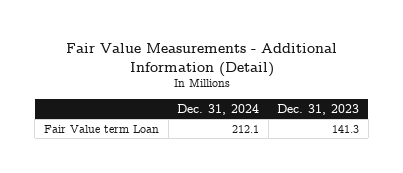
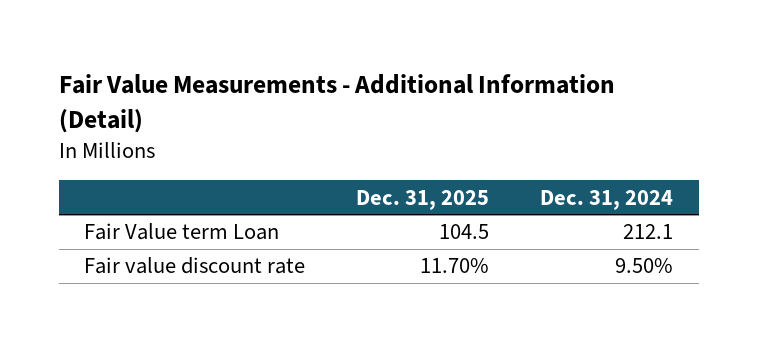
[277,103,360,115] Dec. 31, 2023 -> none
none -> [356,189,490,210] Dec. 31, 2025
none -> [84,257,306,275] Fair value discount rate

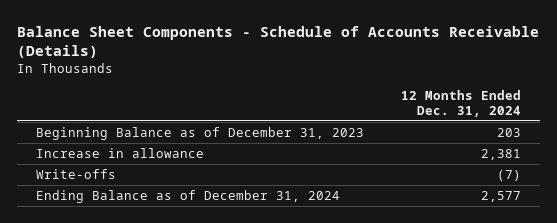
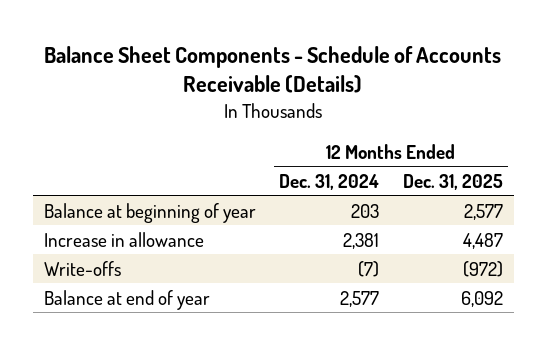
none -> [402,173,503,190] Dec. 31, 2025
[35,127,364,141] Beginning Balance as of December 31, 2023 -> [44,202,257,223] Balance at beginning of year
[35,190,340,204] Ending Balance as of December 31, 2024 -> [44,289,211,310] Balance at end of year

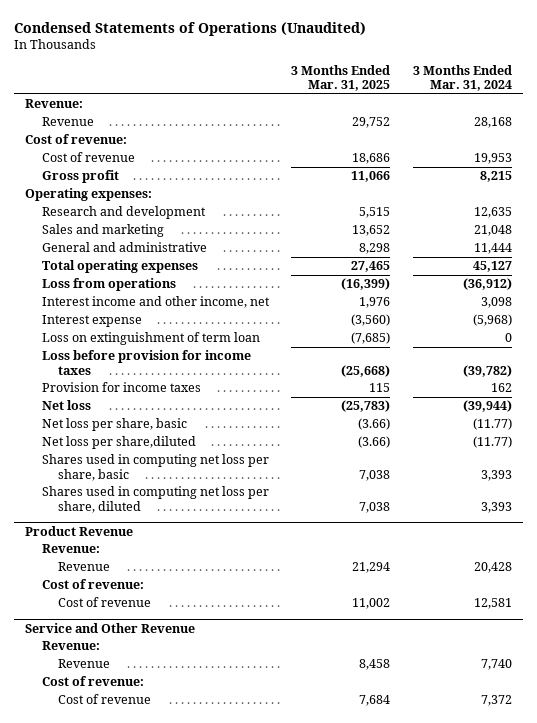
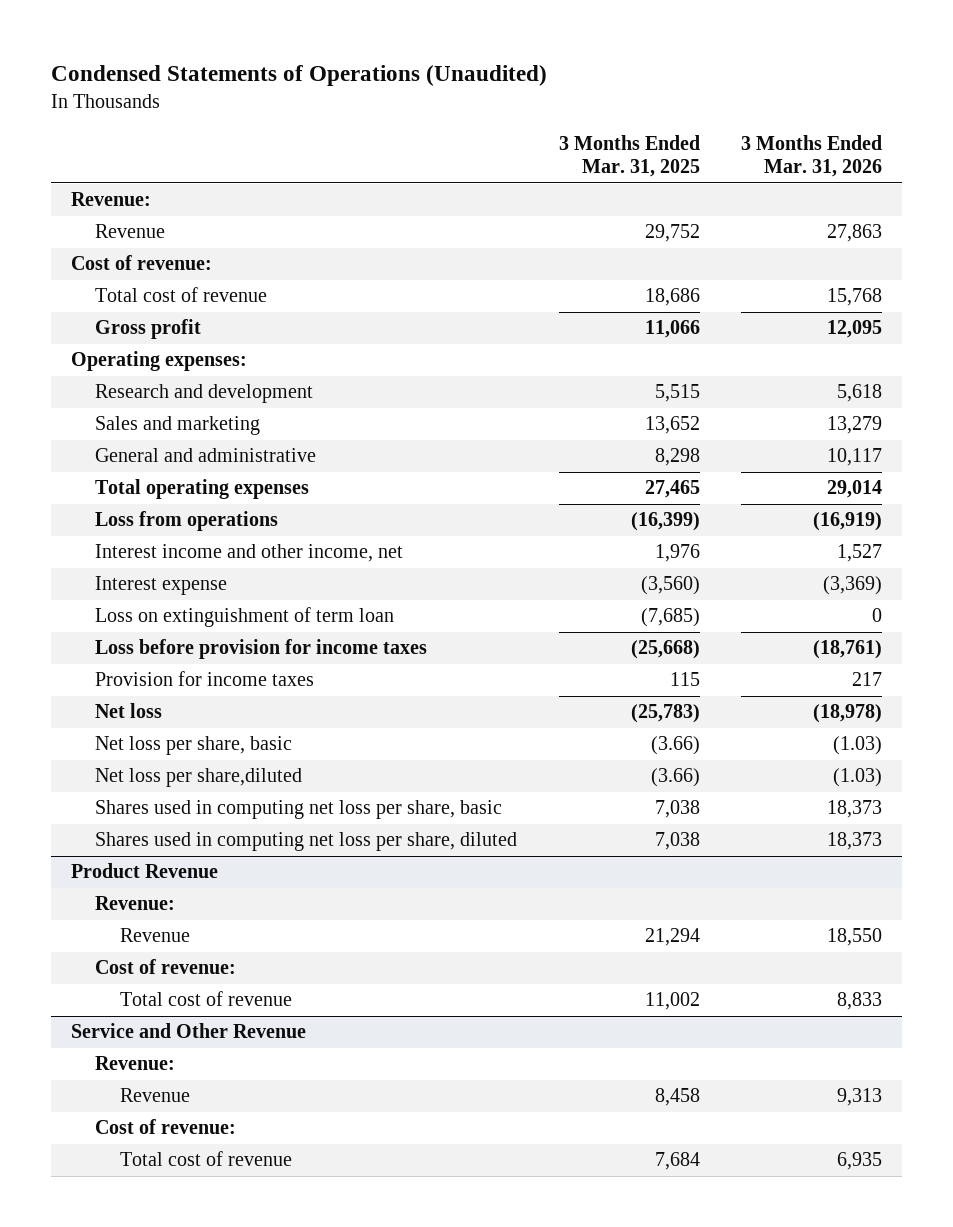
[412,64,512,92] 3 Months Ended Mar. 31, 2024 -> none
none -> [740,135,882,178] 3 Months Ended Mar. 31, 2026
[41,152,135,163] Cost of revenue -> [95,287,268,303] Total cost of revenue
[58,597,152,608] Cost of revenue -> [119,991,292,1007] Total cost of revenue
[58,694,152,705] Cost of revenue -> [119,1151,292,1167] Total cost of revenue

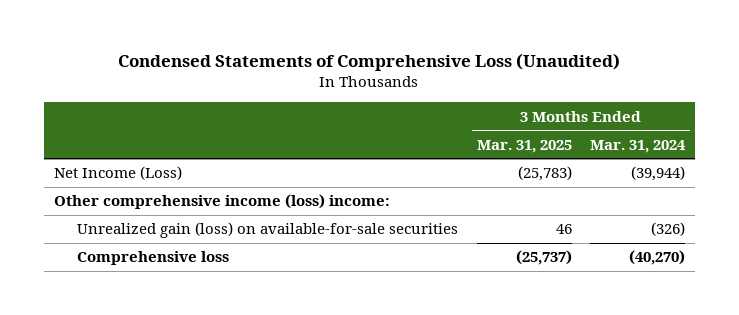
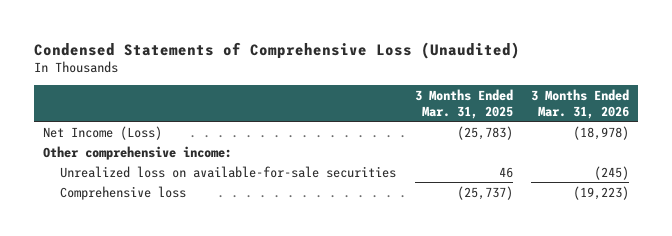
[590,139,687,153] Mar. 31, 2024 -> none
none -> [531,88,630,119] 3 Months Ended Mar. 31, 2026
[53,194,390,210] Other comprehensive income (loss) income: -> [43,145,233,160] Other comprehensive income:
[77,222,459,239] Unrealized gain (loss) on available-for-sale securities -> [60,165,397,178] Unrealized loss on available-for-sale securities

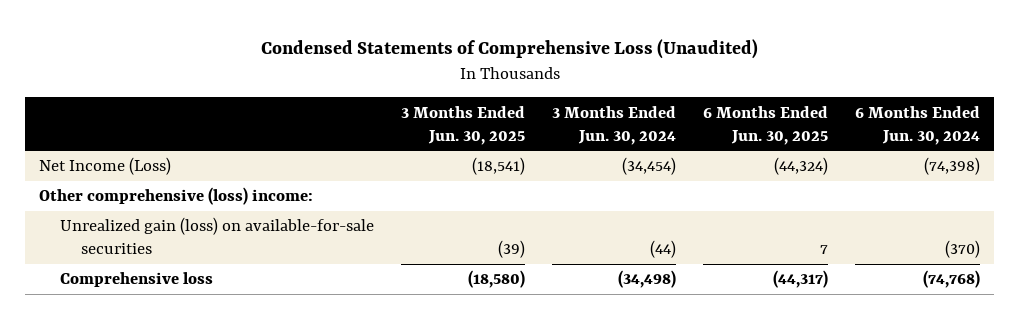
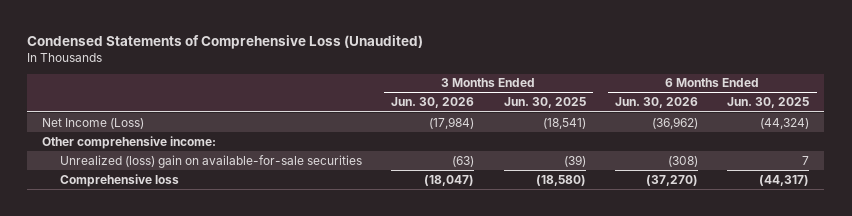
[551,105,676,145] 3 Months Ended Jun. 30, 2024 -> none
[855,105,981,145] 6 Months Ended Jun. 30, 2024 -> none
none -> [391,97,475,109] Jun. 30, 2026
none -> [615,97,699,109] Jun. 30, 2026
[38,187,313,206] Other comprehensive (loss) income: -> [42,135,217,149] Other comprehensive income:
[59,217,374,255] Unrealized gain (loss) on available-for-sale securities -> [59,154,362,168] Unrealized (loss) gain on available-for-sale securities

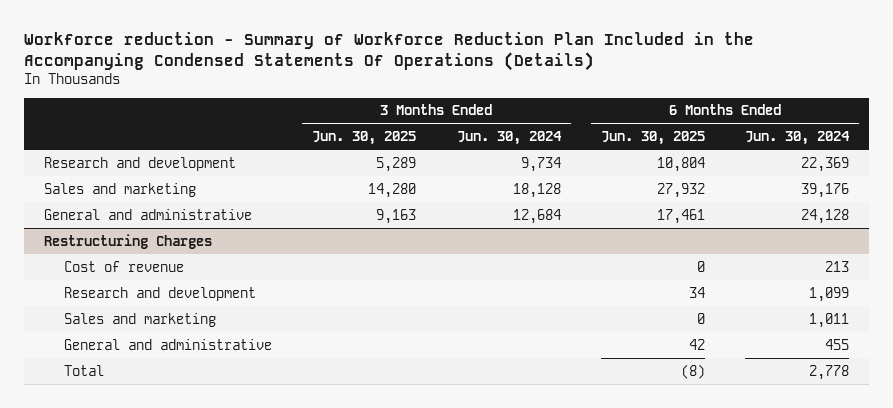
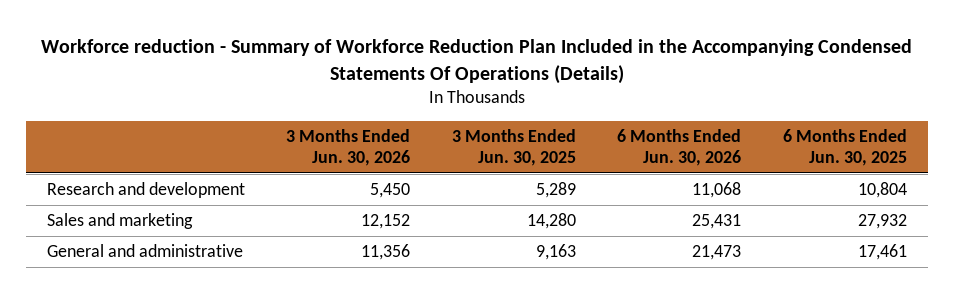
[456,131,562,146] Jun. 30, 2024 -> none
[744,131,850,146] Jun. 30, 2024 -> none
none -> [286,128,411,167] 3 Months Ended Jun. 30, 2026
none -> [617,128,742,167] 6 Months Ended Jun. 30, 2026
[44,233,213,249] Restructuring Charges -> none
[64,260,185,272] Cost of revenue -> none
[64,286,257,301] Research and development -> none
[64,312,217,327] Sales and marketing -> none
[64,338,273,350] General and administrative -> none
[64,364,105,376] Total -> none

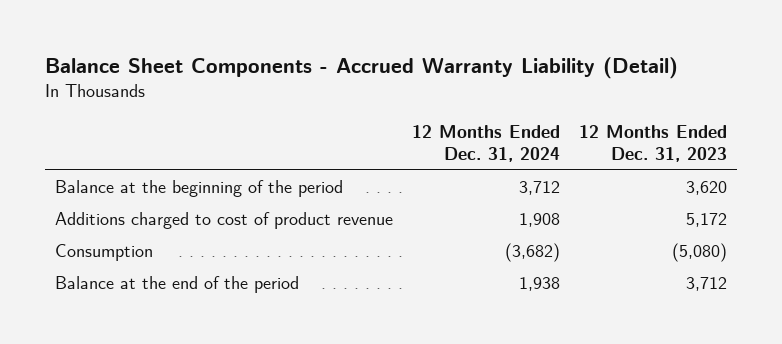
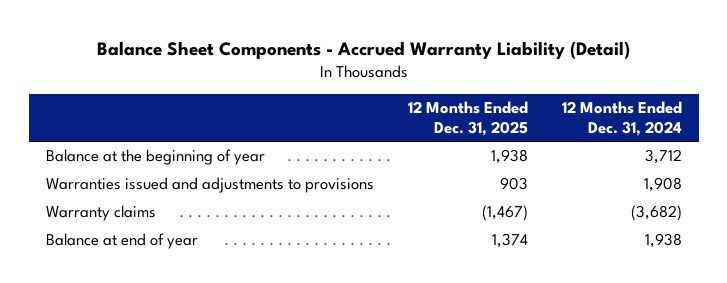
[579,124,728,163] 12 Months Ended Dec. 31, 2023 -> none
none -> [407,101,528,136] 12 Months Ended Dec. 31, 2025
[54,180,343,198] Balance at the beginning of the period -> [45,149,265,166] Balance at the beginning of year
[54,212,393,230] Additions charged to cost of product revenue -> [45,177,374,194] Warranties issued and adjustments to provisions
[54,244,153,262] Consumption -> [45,205,156,222] Warranty claims
[54,276,299,294] Balance at the end of the period -> [45,233,198,250] Balance at end of year

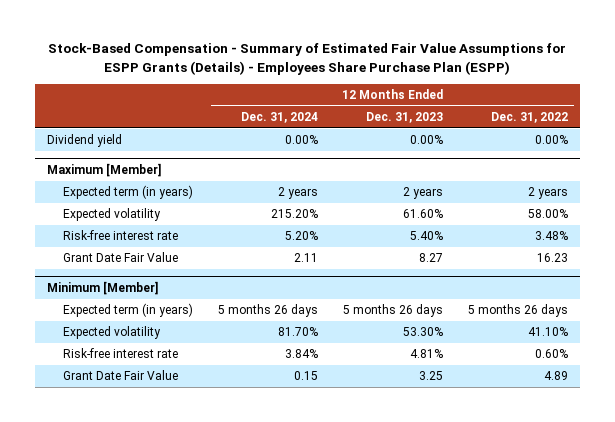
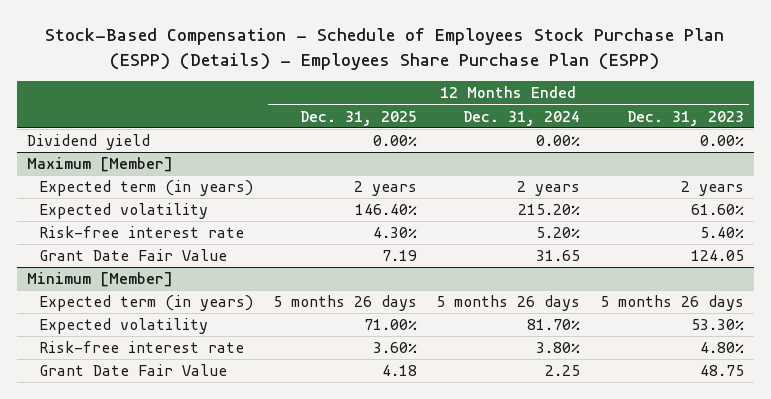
[48,43,567,75] Stock-Based Compensation - Summary of Estimated Fair Value Assumptions for ESPP Grants (Details) - Employees Share Purchase Plan (ESPP) -> [45,28,725,70] Stock-Based Compensation - Schedule of Employees Stock Purchase Plan (ESPP) (Details) - Employees Share Purchase Plan (ESPP)
[490,112,568,124] Dec. 31, 2022 -> none
none -> [299,110,417,126] Dec. 31, 2025
[293,253,318,263] 2.11 -> [536,250,581,262] 31.65
[418,253,443,263] 8.27 -> [691,250,745,262] 124.05
[284,349,318,359] 3.84% -> [536,342,581,354] 3.80%
[409,349,443,359] 4.81% -> [700,342,745,354] 4.80%
[293,371,318,381] 0.15 -> [545,365,581,377] 2.25
[418,371,443,381] 3.25 -> [700,365,745,377] 48.75

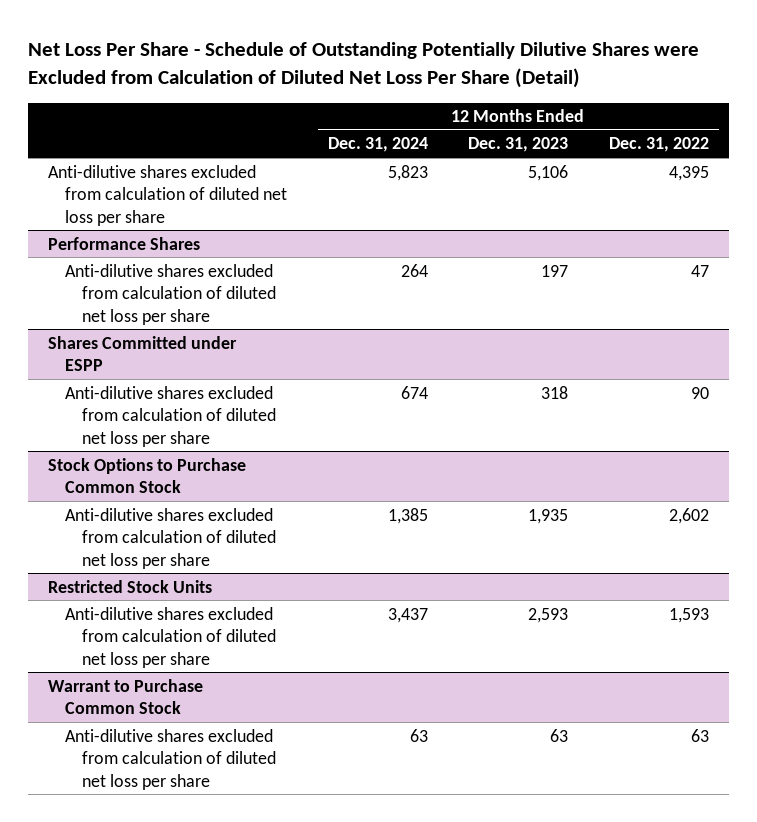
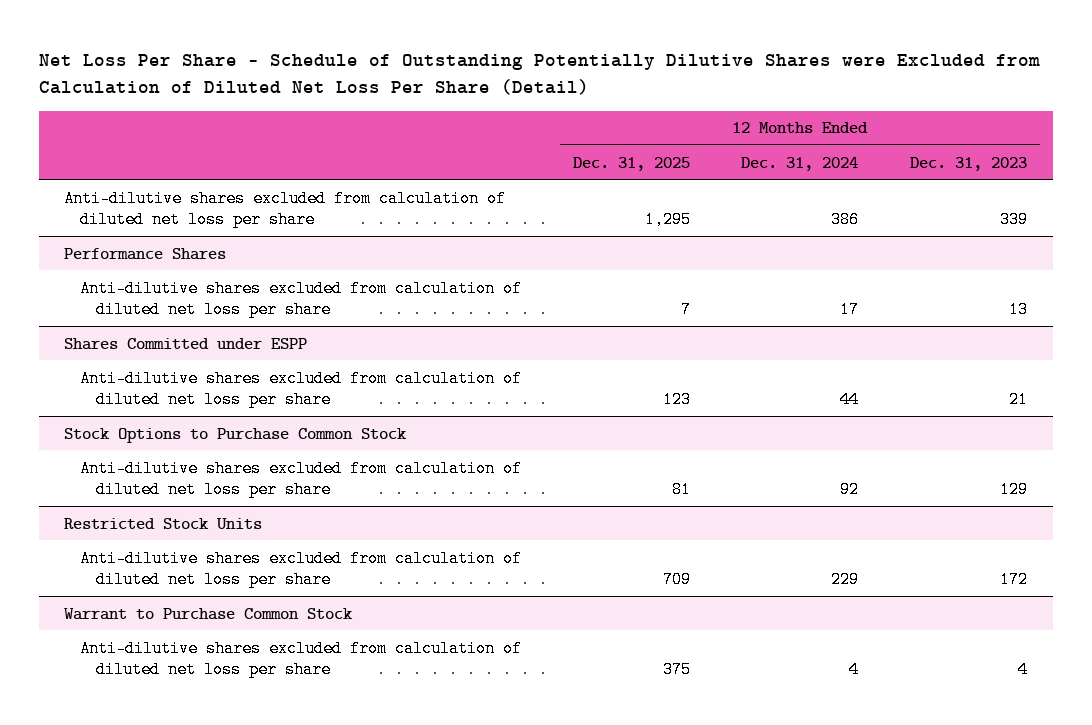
[608,137,709,153] Dec. 31, 2022 -> none
none -> [572,156,690,171] Dec. 31, 2025
[387,164,428,181] 5,823 -> [831,210,860,228] 386
[528,164,569,181] 5,106 -> [1000,210,1029,228] 339
[400,263,428,277] 264 -> [840,300,860,318] 17
[541,264,569,277] 197 -> [1009,300,1029,318] 13
[400,385,428,399] 674 -> [840,390,860,408] 44
[541,385,569,399] 318 -> [1009,390,1029,408] 21
[387,507,428,524] 1,385 -> [840,480,860,498] 92
[528,508,569,524] 1,935 -> [1000,480,1029,498] 129
[387,607,428,623] 3,437 -> [831,570,860,588] 229
[528,607,569,623] 2,593 -> [1000,570,1029,588] 172
[409,728,428,742] 63 -> [849,660,860,678] 4
[550,728,569,742] 63 -> [1018,660,1029,678] 4

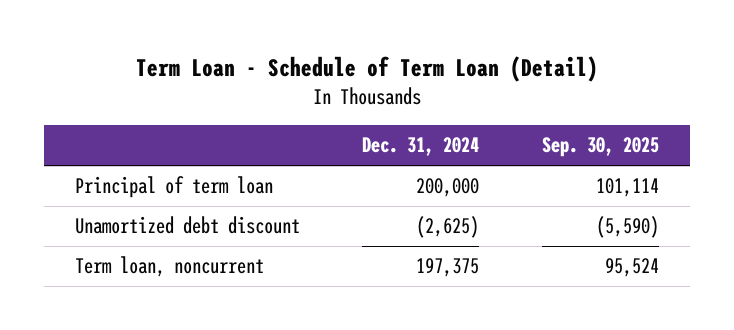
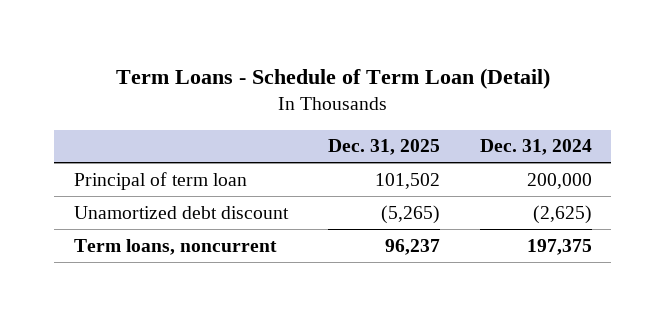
[135,56,598,83] Term Loan - Schedule of Term Loan (Detail) -> [115,68,550,90] Term Loans - Schedule of Term Loan (Detail)
[542,137,660,158] Sep. 30, 2025 -> none
none -> [327,139,440,156] Dec. 31, 2025
[74,256,264,278] Term loan, noncurrent -> [74,238,278,255] Term loans, noncurrent

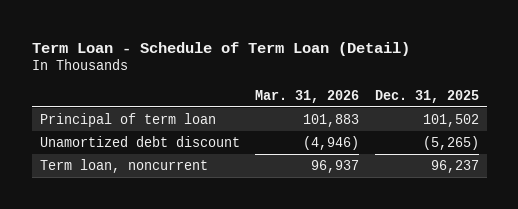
[115,68,550,90] Term Loans - Schedule of Term Loan (Detail) -> [31,41,410,56] Term Loan - Schedule of Term Loan (Detail)
[479,139,592,156] Dec. 31, 2024 -> none
none -> [255,89,360,103] Mar. 31, 2026
[74,238,278,255] Term loans, noncurrent -> [39,158,208,173] Term loan, noncurrent

